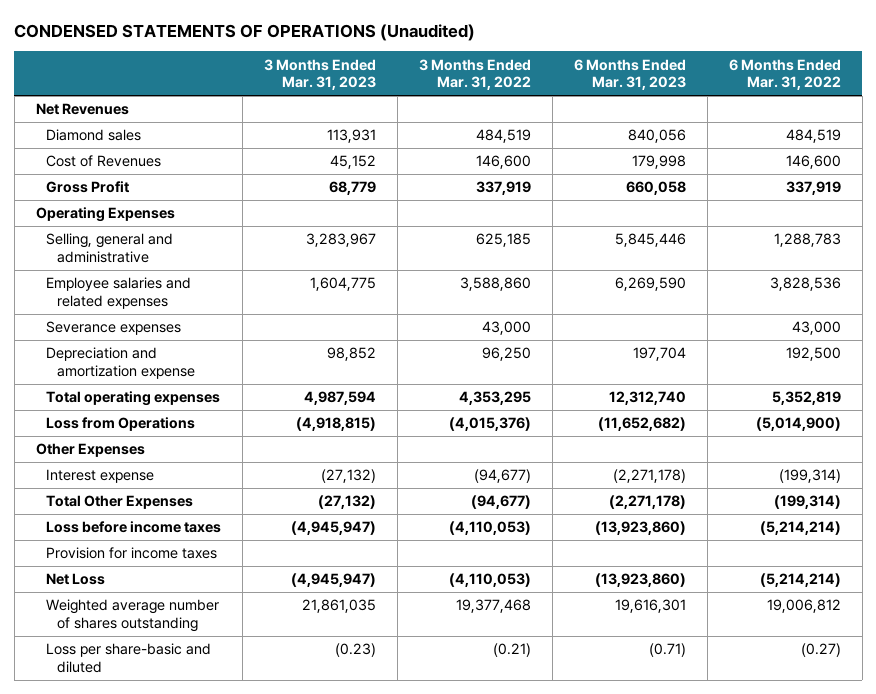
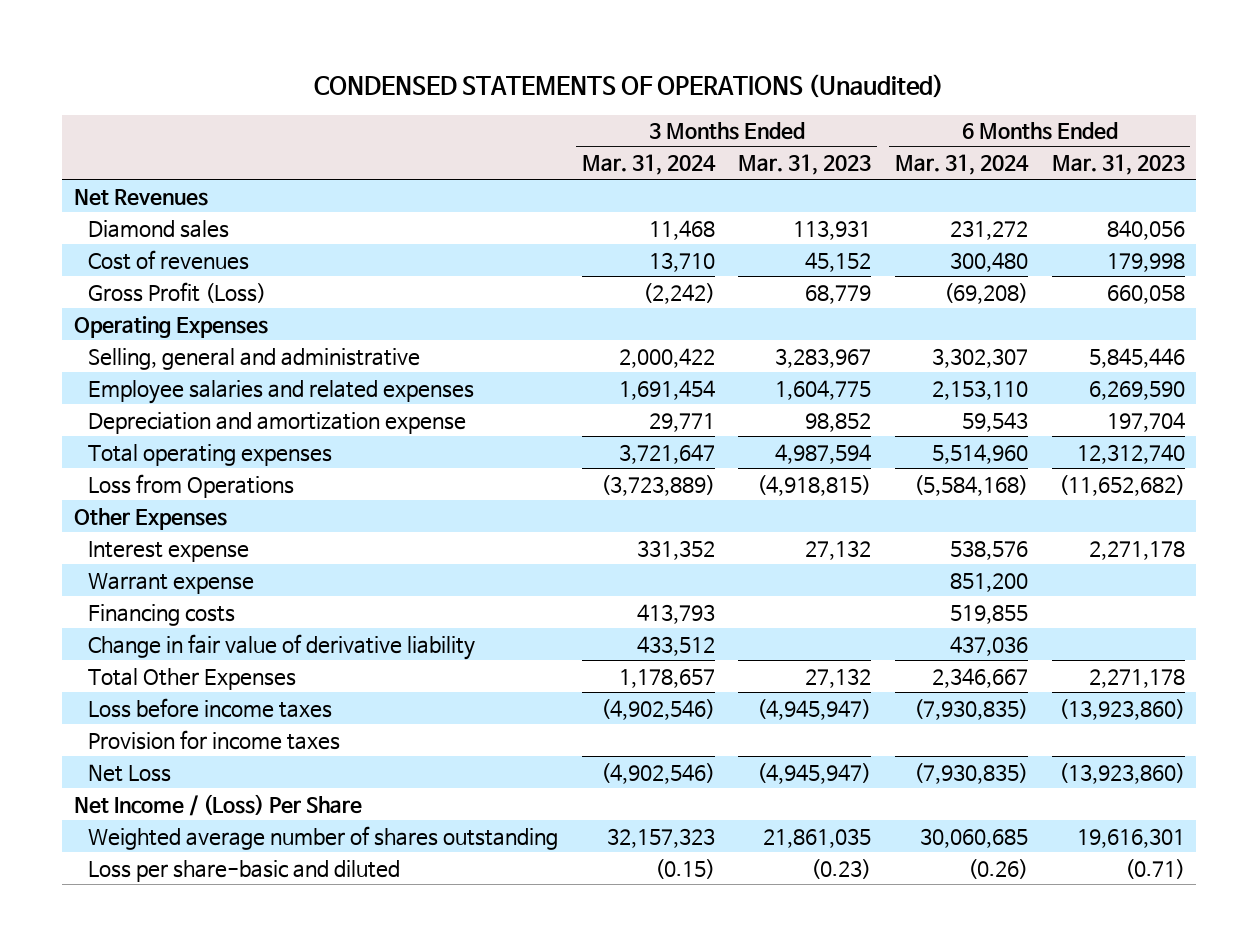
[419,58,532,91] 3 Months Ended Mar. 31, 2022 -> none
[728,58,841,91] 6 Months Ended Mar. 31, 2022 -> none
none -> [581,154,716,176] Mar. 31, 2024
none -> [894,154,1029,176] Mar. 31, 2024
[46,155,162,168] Cost of Revenues -> [88,249,250,270] Cost of revenues
[46,181,130,194] Gross Profit -> [88,281,267,303] Gross Profit (Loss)
[46,321,182,336] Severance expenses -> none
[321,469,377,484] (27,132) -> [805,539,872,560] 27,132
[613,469,687,484] (2,271,178) -> [1088,540,1185,560] 2,271,178
none -> [88,572,255,594] Warrant expense
none -> [88,603,236,626] Financing costs
none -> [88,633,476,660] Change in fair value of derivative liability
[318,495,377,510] (27,132) -> [805,667,872,688] 27,132
[609,495,687,510] (2,271,178) -> [1088,668,1185,688] 2,271,178
none -> [73,793,362,816] Net Income / (Loss) Per Share

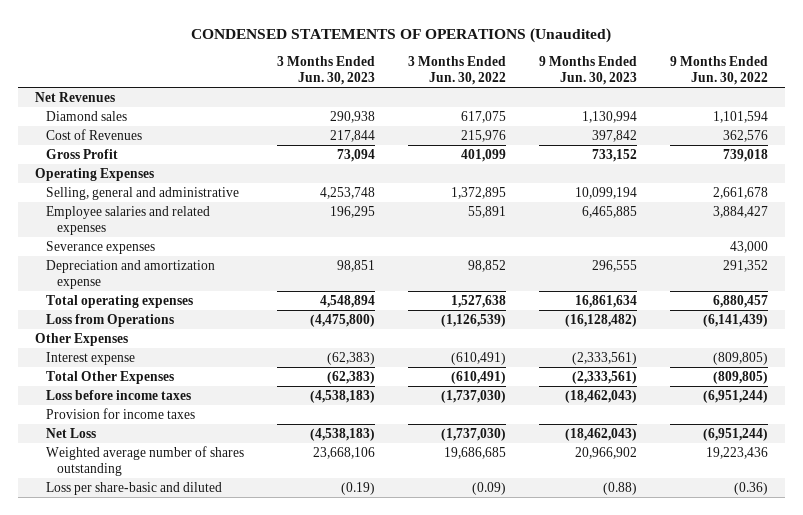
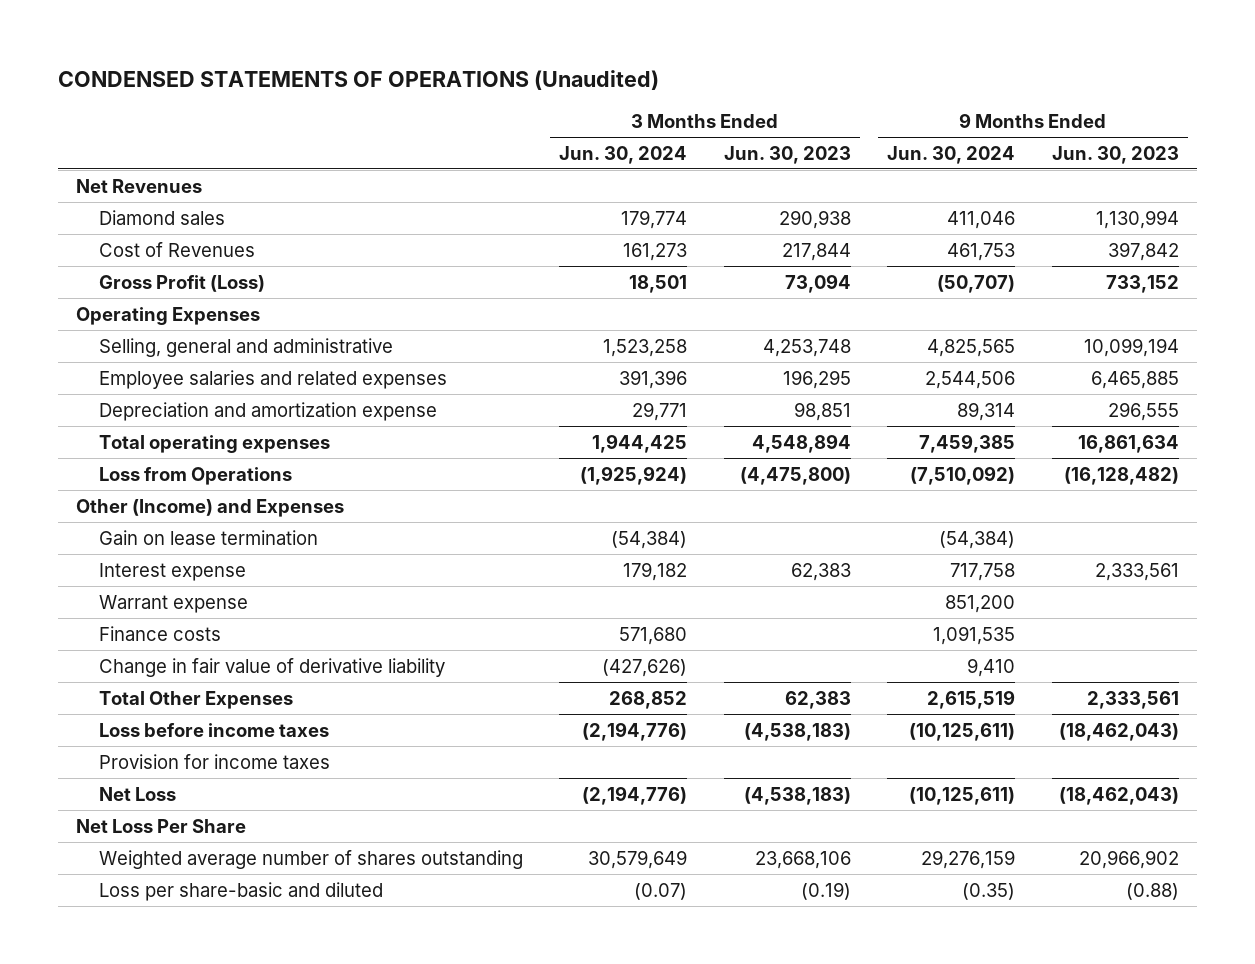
[408,56,507,85] 3 Months Ended Jun. 30, 2022 -> none
[670,56,769,85] 9 Months Ended Jun. 30, 2022 -> none
none -> [559,145,688,164] Jun. 30, 2024
none -> [887,145,1016,164] Jun. 30, 2024
[45,148,118,159] Gross Profit -> [98,274,265,292] Gross Profit (Loss)
[45,240,155,254] Severance expenses -> none
[34,332,128,346] Other Expenses -> [76,498,345,517] Other (Income) and Expenses
none -> [98,529,318,545] Gain on lease termination
[326,351,375,365] (62,383) -> [790,562,851,581] 62,383
[572,351,638,365] (2,333,561) -> [1094,562,1179,581] 2,333,561
none -> [98,594,248,613] Warrant expense
none -> [98,625,221,641] Finance costs
none -> [98,657,445,677] Change in fair value of derivative liability
[326,370,375,384] (62,383) -> [784,690,851,709] 62,383
[572,370,638,384] (2,333,561) -> [1086,690,1179,709] 2,333,561
none -> [76,818,247,833] Net Loss Per Share

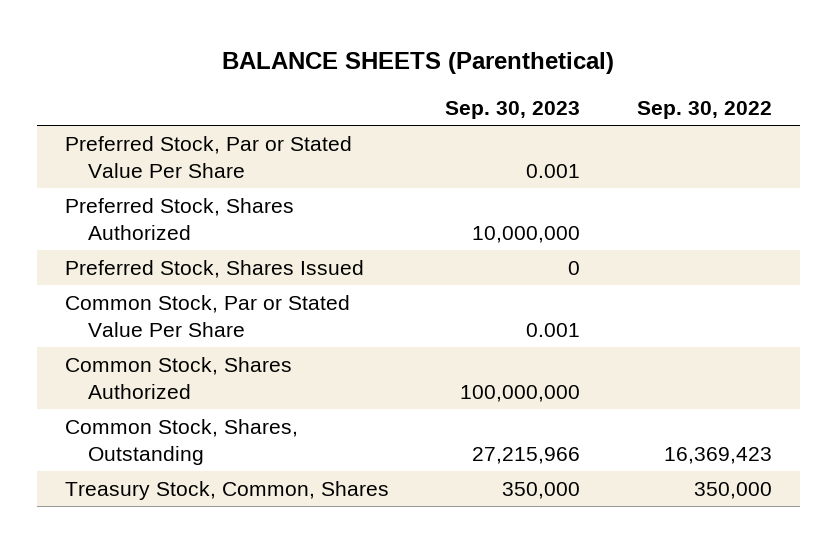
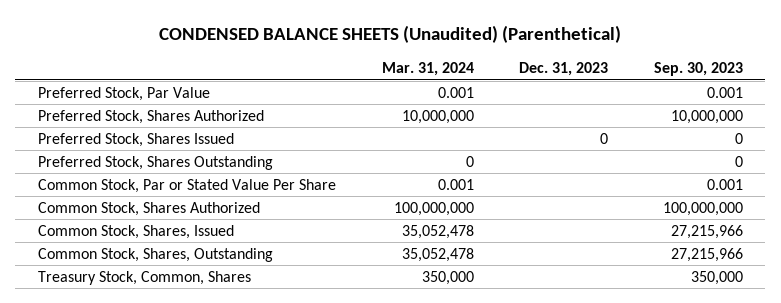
[222,52,615,75] BALANCE SHEETS (Parenthetical) -> [159,25,622,44] CONDENSED BALANCE SHEETS (Unaudited) (Parenthetical)
[636,100,772,119] Sep. 30, 2022 -> none
none -> [381,62,474,77] Mar. 31, 2024
none -> [519,62,609,77] Dec. 31, 2023
[65,135,353,178] Preferred Stock, Par or Stated Value Per Share -> [38,86,211,101] Preferred Stock, Par Value
none -> [38,155,274,170] Preferred Stock, Shares Outstanding
none -> [38,224,235,239] Common Stock, Shares, Issued

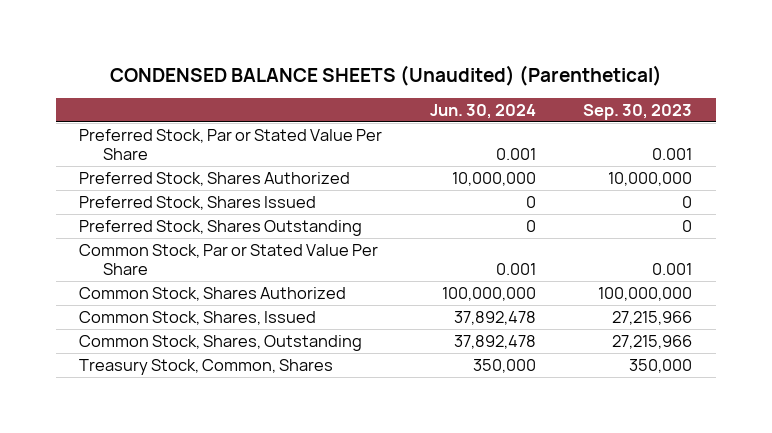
[381,62,474,77] Mar. 31, 2024 -> none
[519,62,609,77] Dec. 31, 2023 -> none
none -> [429,104,536,120] Jun. 30, 2024
[38,86,211,101] Preferred Stock, Par Value -> [79,128,383,161] Preferred Stock, Par or Stated Value Per Share

